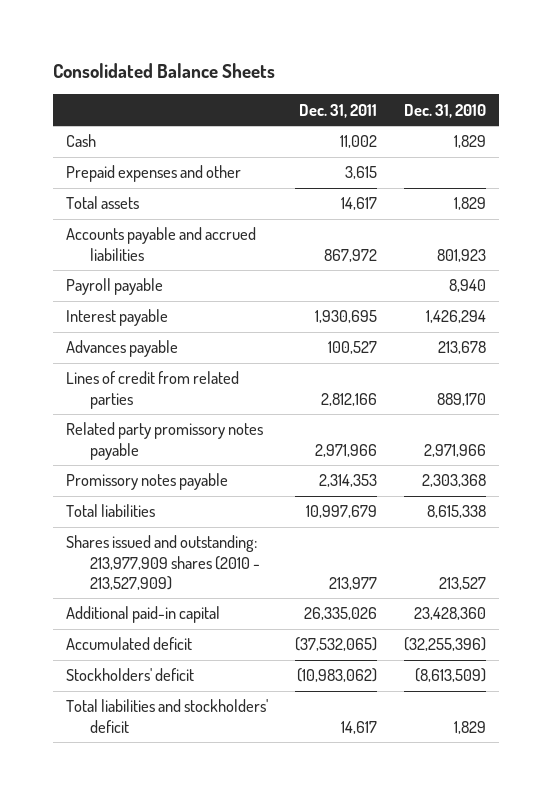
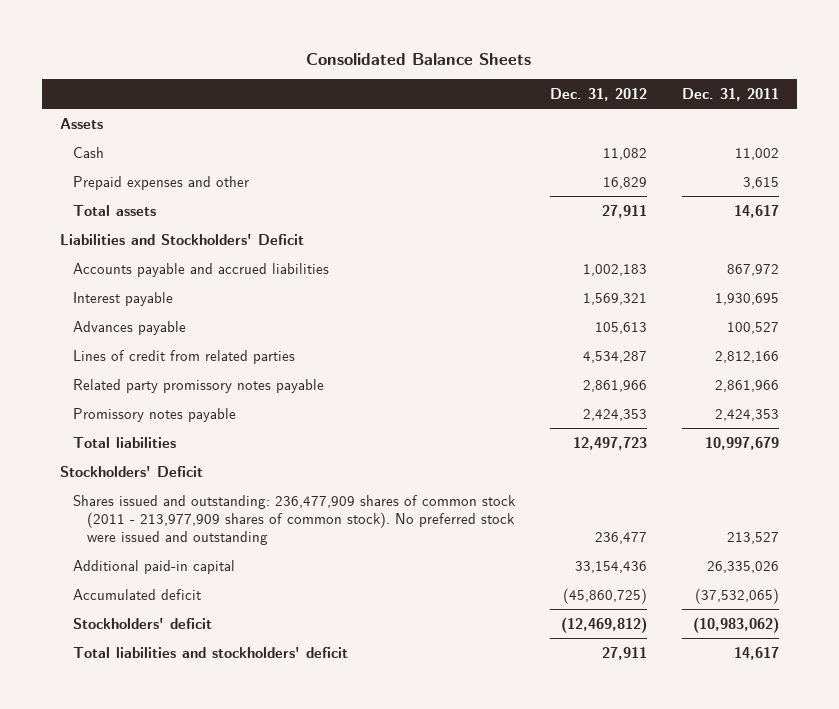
[403,103,486,118] Dec. 31, 2010 -> none
none -> [550,87,648,101] Dec. 31, 2012
none -> [59,117,103,129] Assets
none -> [59,233,304,245] Liabilities and Stockholders' Deficit
[66,278,164,296] Payroll payable -> none
[314,443,377,457] 2,971,966 -> [715,379,780,392] 2,861,966
[318,474,377,488] 2,314,353 -> [715,408,780,421] 2,424,353
none -> [59,465,203,477] Stockholders' Deficit
[66,535,260,590] Shares issued and outstanding: 213,977,909 shares (2010 - 213,527,909) -> [73,494,517,545] Shares issued and outstanding: 236,477,909 shares of common stock (2011 - 213,977,909 shares of common stock). No preferred stock were issued and outstanding
[328,576,377,590] 213,977 -> [727,531,780,544] 213,527

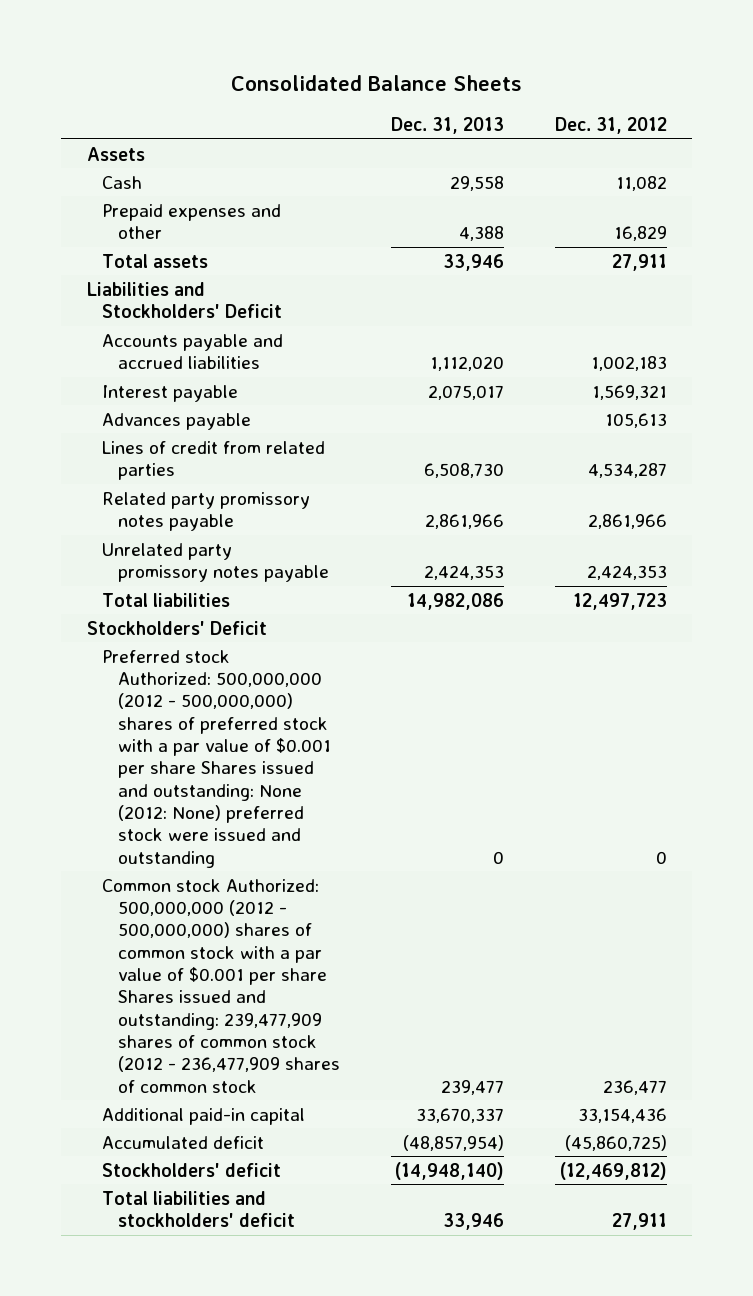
[682,87,780,101] Dec. 31, 2011 -> none
none -> [390,116,504,134] Dec. 31, 2013
[73,407,237,422] Promissory notes payable -> [102,542,329,583] Unrelated party promissory notes payable
none -> [102,649,331,868] Preferred stock Authorized: 500,000,000 (2012 - 500,000,000) shares of preferred stock with a par value of $0.001 per share Shares issued and outstanding: None (2012: None) preferred stock were issued and outstanding
[73,494,517,545] Shares issued and outstanding: 236,477,909 shares of common stock (2011 - 213,977,909 shares of common stock). No preferred stock were issued and outstanding -> [102,878,340,1093] Common stock Authorized: 500,000,000 (2012 - 500,000,000) shares of common stock with a par value of $0.001 per share Shares issued and outstanding: 239,477,909 shares of common stock (2012 - 236,477,909 shares of common stock

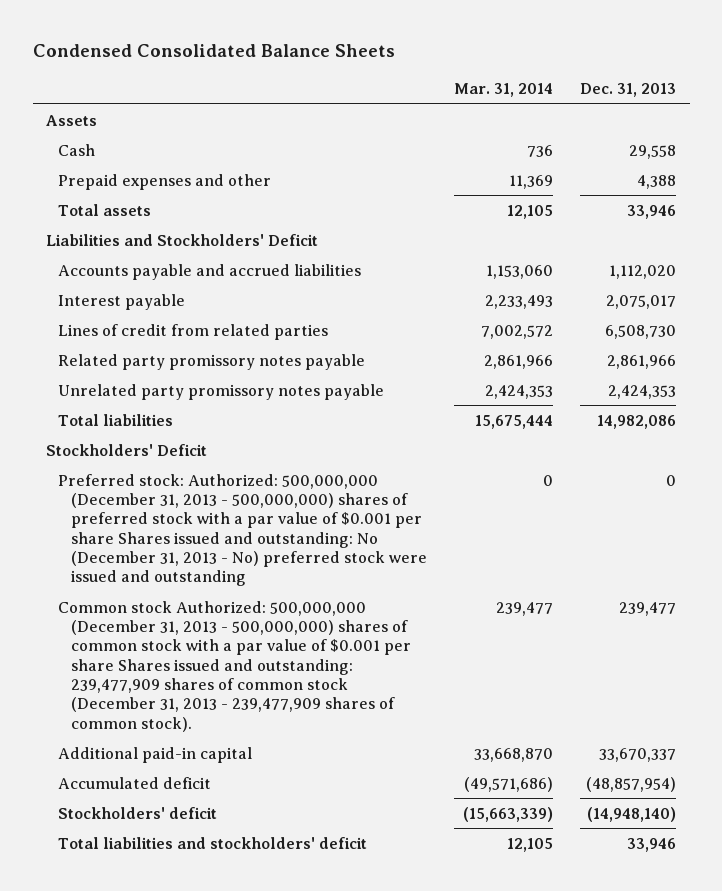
[230,75,522,92] Consolidated Balance Sheets -> [32,44,395,58] Condensed Consolidated Balance Sheets
[554,116,667,134] Dec. 31, 2012 -> none
none -> [453,82,553,97] Mar. 31, 2014
[102,412,252,430] Advances payable -> none
[102,649,331,868] Preferred stock Authorized: 500,000,000 (2012 - 500,000,000) shares of preferred stock with a par value of $0.001 per share Shares issued and outstanding: None (2012: None) preferred stock were issued and outstanding -> [58,473,427,587] Preferred stock: Authorized: 500,000,000 (December 31, 2013 - 500,000,000) shares of preferred stock with a par value of $0.001 per share Shares issued and outstanding: No (December 31, 2013 - No) preferred stock were issued and outstanding
[102,878,340,1093] Common stock Authorized: 500,000,000 (2012 - 500,000,000) shares of common stock with a par value of $0.001 per share Shares issued and outstanding: 239,477,909 shares of common stock (2012 - 236,477,909 shares of common stock -> [58,600,411,732] Common stock Authorized: 500,000,000 (December 31, 2013 - 500,000,000) shares of common stock with a par value of $0.001 per share Shares issued and outstanding: 239,477,909 shares of common stock (December 31, 2013 - 239,477,909 shares of common stock).

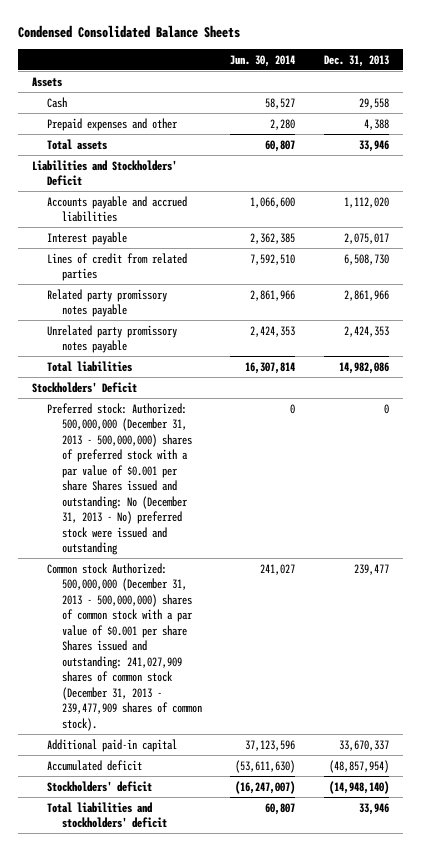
[453,82,553,97] Mar. 31, 2014 -> none
none -> [230,54,296,67] Jun. 30, 2014
[58,600,411,732] Common stock Authorized: 500,000,000 (December 31, 2013 - 500,000,000) shares of common stock with a par value of $0.001 per share Shares issued and outstanding: 239,477,909 shares of common stock (December 31, 2013 - 239,477,909 shares of common stock). -> [47,562,202,731] Common stock Authorized: 500,000,000 (December 31, 2013 - 500,000,000) shares of common stock with a par value of $0.001 per share Shares issued and outstanding: 241,027,909 shares of common stock (December 31, 2013 - 239,477,909 shares of common stock).

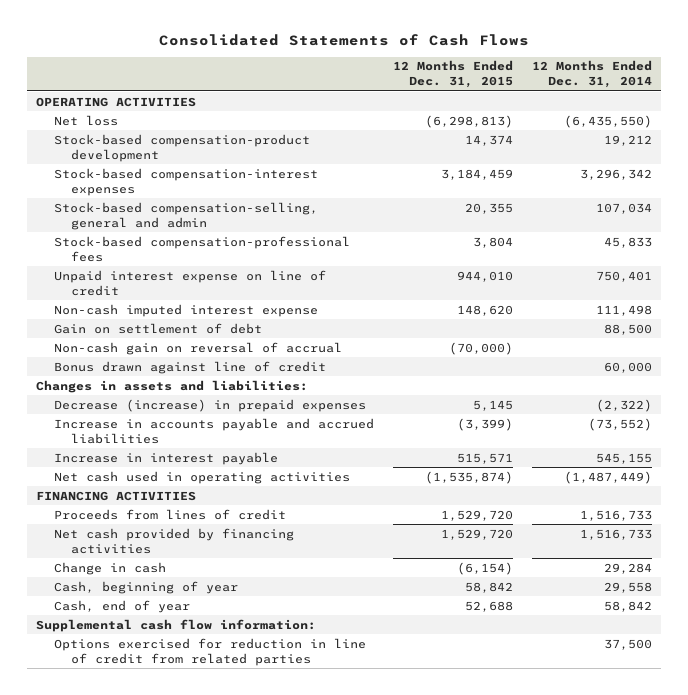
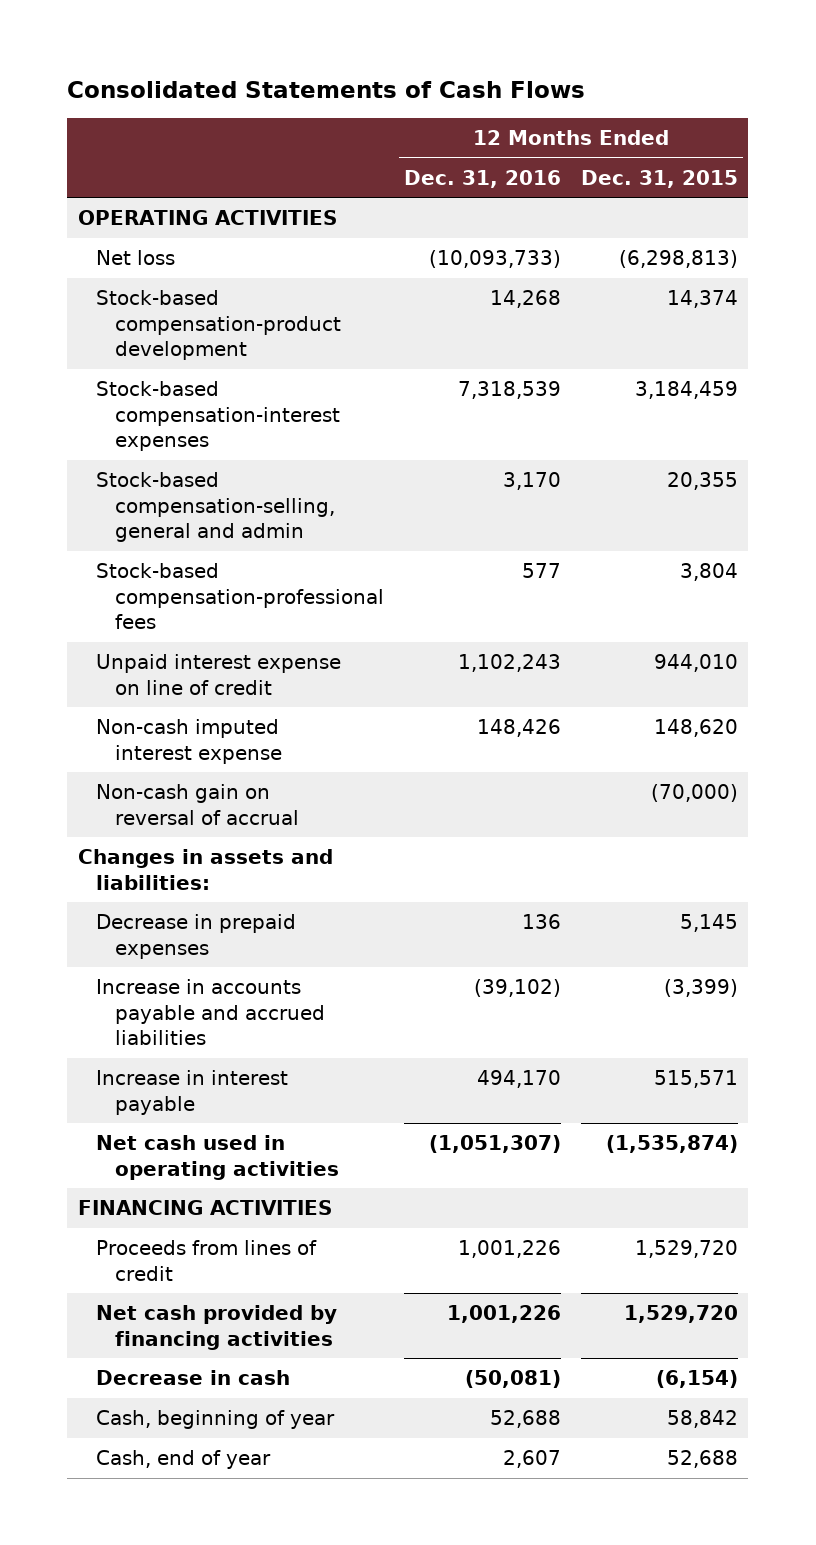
[531,60,652,89] 12 Months Ended Dec. 31, 2014 -> none
none -> [403,169,561,188] Dec. 31, 2016
[53,322,262,334] Gain on settlement of debt -> none
[53,360,326,374] Bonus drawn against line of credit -> none
[53,398,366,412] Decrease (increase) in prepaid expenses -> [96,914,297,959] Decrease in prepaid expenses
[53,561,166,575] Change in cash -> [96,1370,291,1386] Decrease in cash
[36,618,317,632] Supplemental cash flow information: -> none
[53,637,366,666] Options exercised for reduction in line of credit from related parties -> none

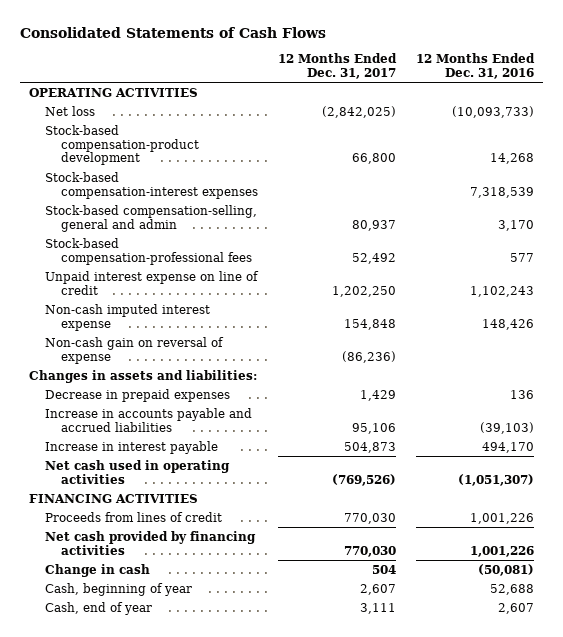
[581,169,739,188] Dec. 31, 2015 -> none
none -> [277,52,397,79] 12 Months Ended Dec. 31, 2017
[96,784,299,825] Non-cash gain on reversal of accrual -> [45,336,225,364] Non-cash gain on reversal of expense
[473,979,561,998] (39,102) -> [479,421,534,434] (39,103)
[96,1370,291,1386] Decrease in cash -> [45,563,151,577] Change in cash

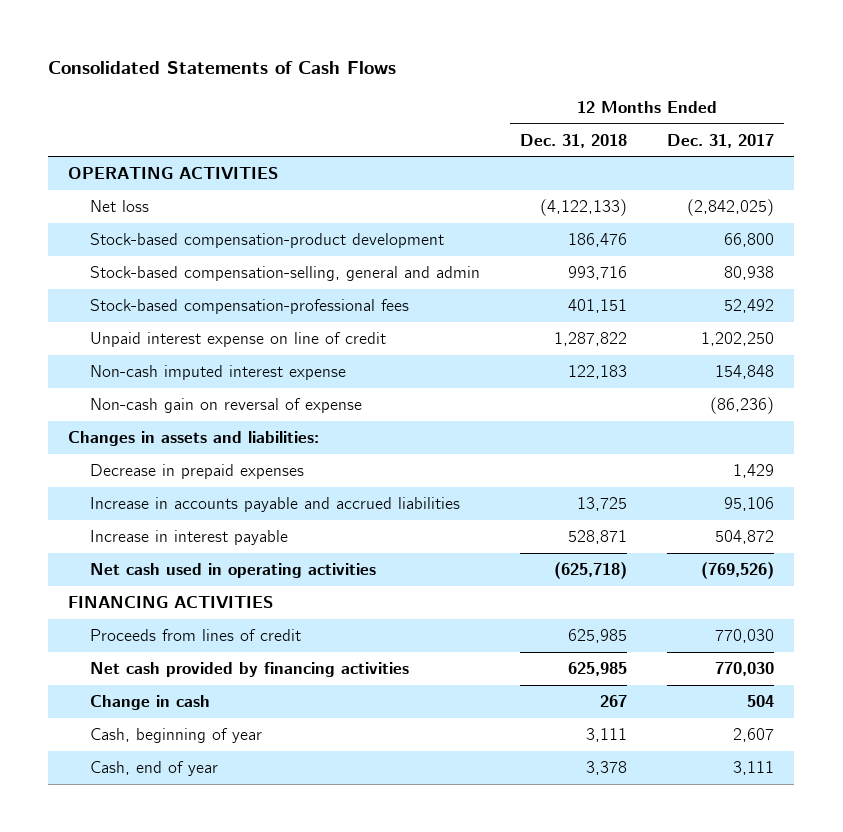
[415,52,535,79] 12 Months Ended Dec. 31, 2016 -> none
none -> [520,133,628,148] Dec. 31, 2018
[45,171,259,199] Stock-based compensation-interest expenses -> none
[351,219,396,231] 80,937 -> [724,266,775,281] 80,938
[343,441,396,453] 504,873 -> [715,530,775,545] 504,872

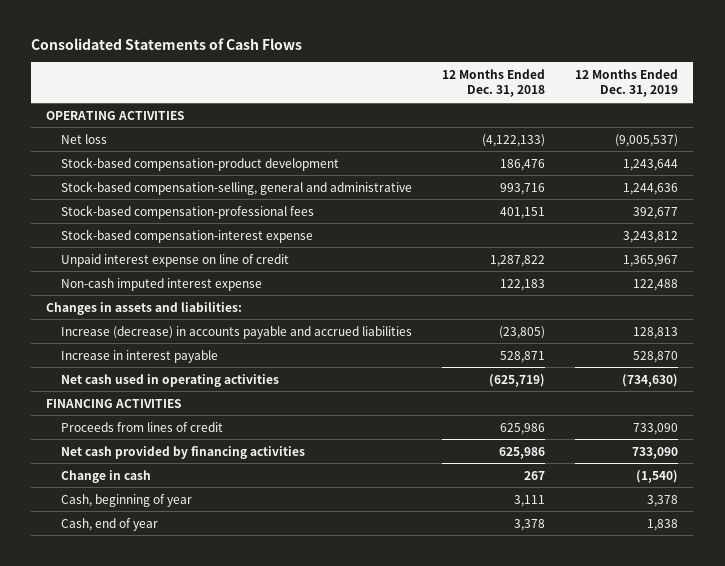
[667,133,775,148] Dec. 31, 2017 -> none
none -> [575,68,679,98] 12 Months Ended Dec. 31, 2019
[90,266,481,282] Stock-based compensation-selling, general and admin -> [61,180,413,195] Stock-based compensation-selling, general and administrative
none -> [61,228,314,243] Stock-based compensation-interest expense
[90,398,363,414] Non-cash gain on reversal of expense -> none
[90,464,305,480] Decrease in prepaid expenses -> none
[90,497,461,513] Increase in accounts payable and accrued liabilities -> [61,325,413,339] Increase (decrease) in accounts payable and accrued liabilities
[577,497,628,512] 13,725 -> [499,325,546,339] (23,805)
[554,562,628,580] (625,718) -> [489,373,546,387] (625,719)
[568,629,628,644] 625,985 -> [500,422,546,435] 625,986
[568,662,628,677] 625,985 -> [499,446,546,459] 625,986

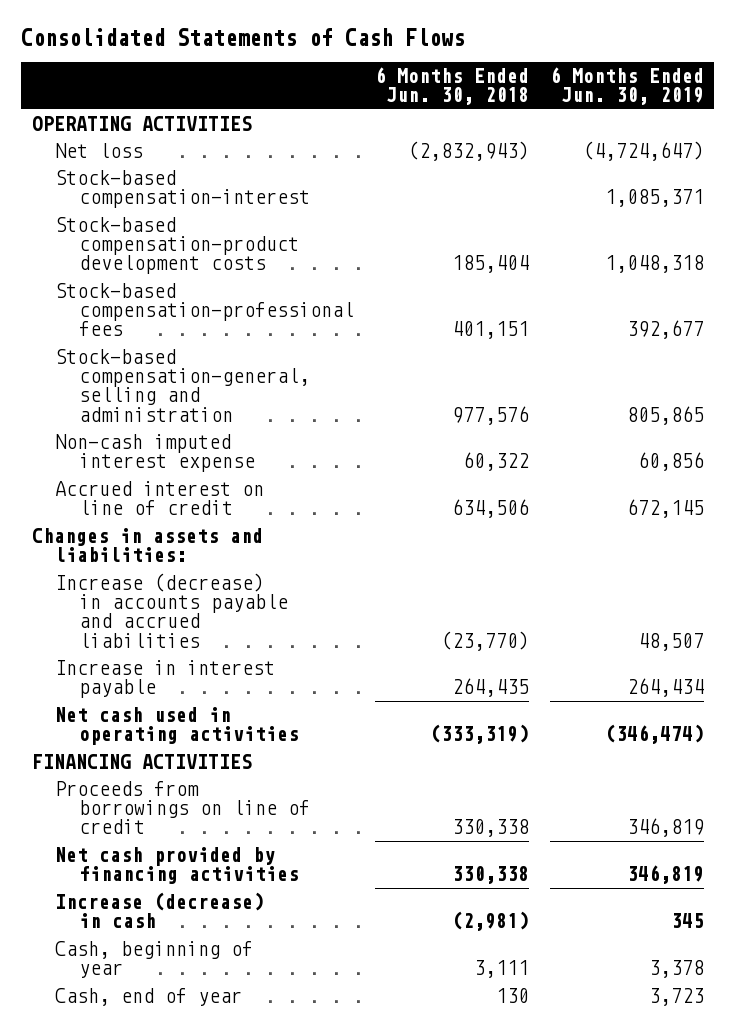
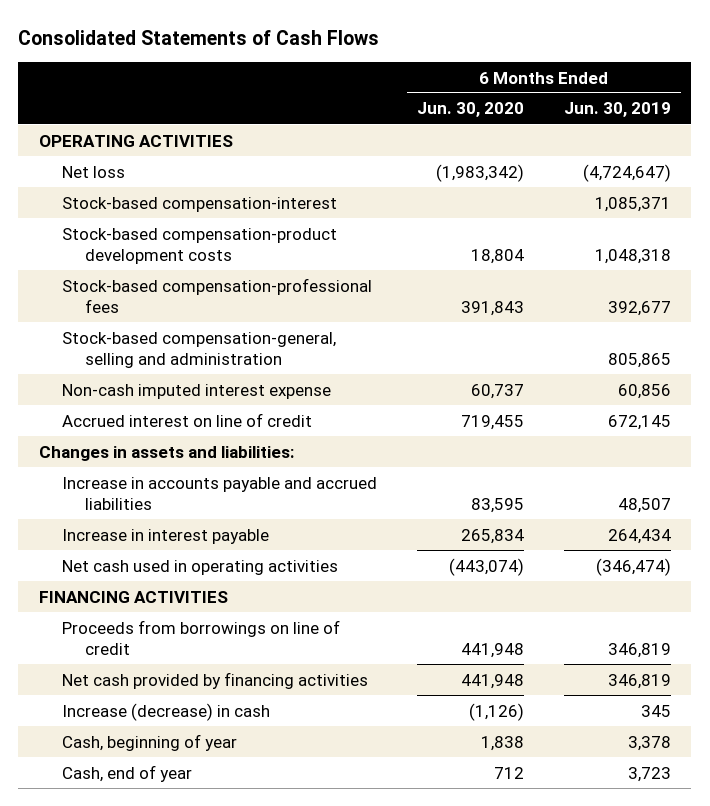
[374,67,529,106] 6 Months Ended Jun. 30, 2018 -> none
none -> [416,102,524,118] Jun. 30, 2020
[55,573,288,648] Increase (decrease) in accounts payable and accrued liabilities -> [61,476,377,510] Increase in accounts payable and accrued liabilities

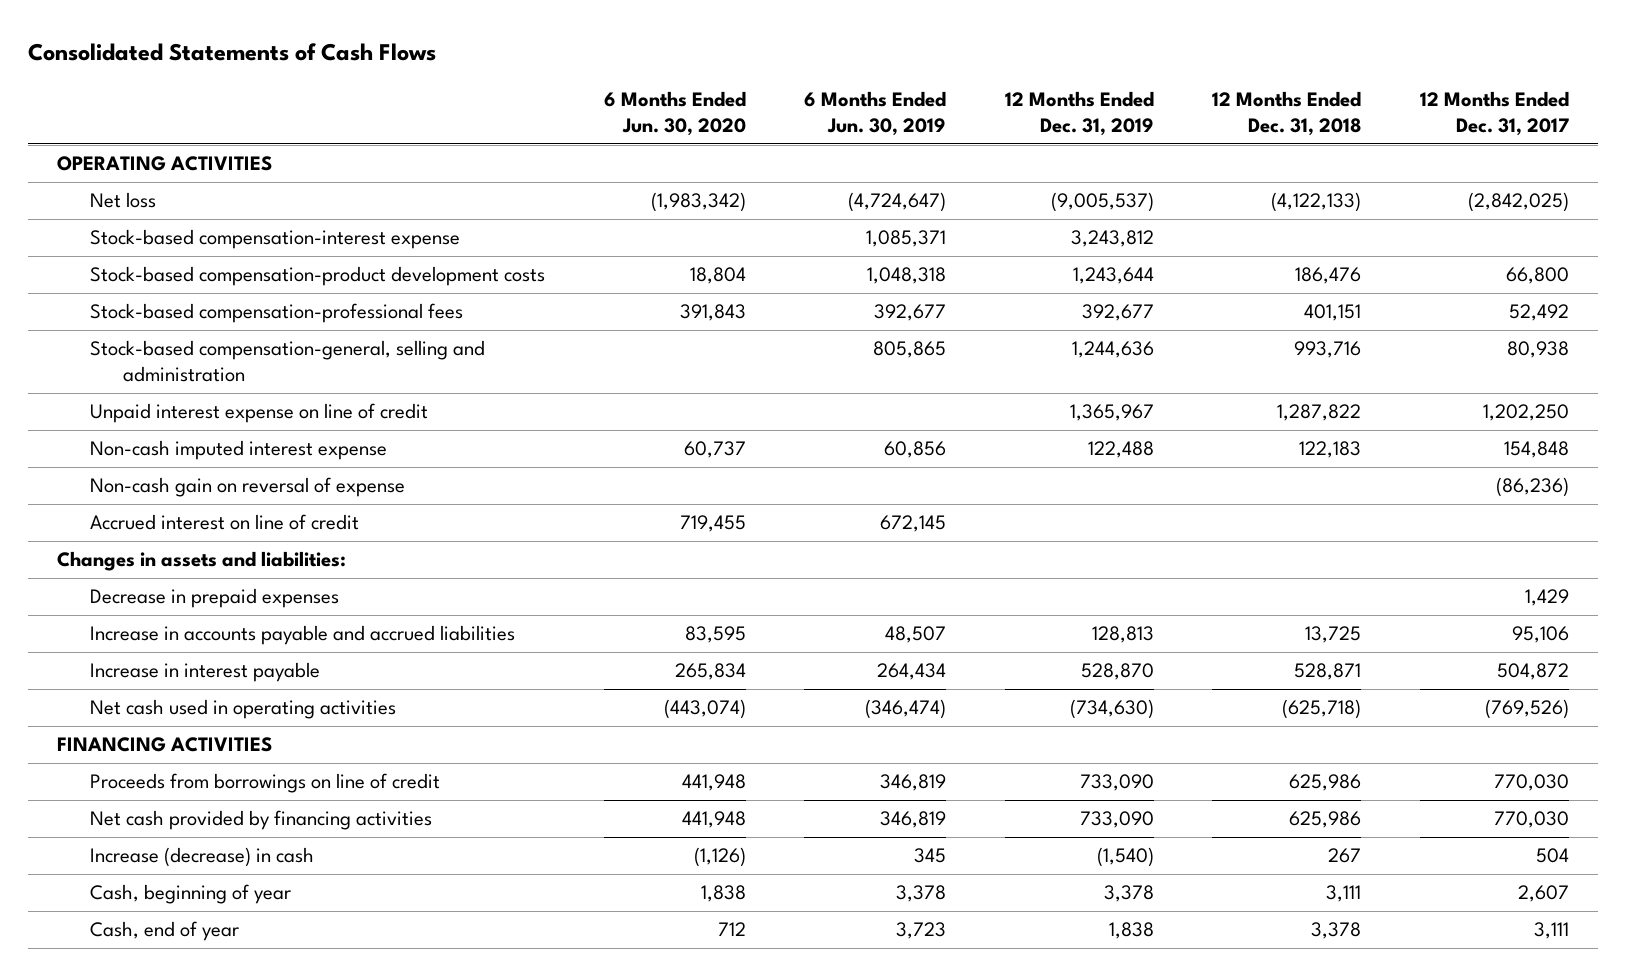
none -> [1004,91,1154,136] 12 Months Ended Dec. 31, 2019
none -> [1212,91,1362,136] 12 Months Ended Dec. 31, 2018
none -> [1419,91,1569,136] 12 Months Ended Dec. 31, 2017
[61,196,337,212] Stock-based compensation-interest -> [90,229,461,250] Stock-based compensation-interest expense
none -> [90,403,429,424] Unpaid interest expense on line of credit
none -> [90,477,406,498] Non-cash gain on reversal of expense
none -> [90,588,340,609] Decrease in prepaid expenses

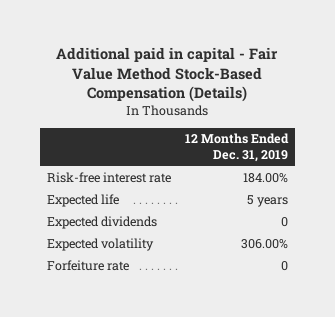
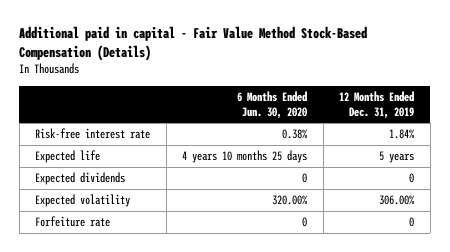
none -> [237,90,308,119] 6 Months Ended Jun. 30, 2020
[242,173,288,184] 184.00% -> [389,129,416,140] 1.84%

